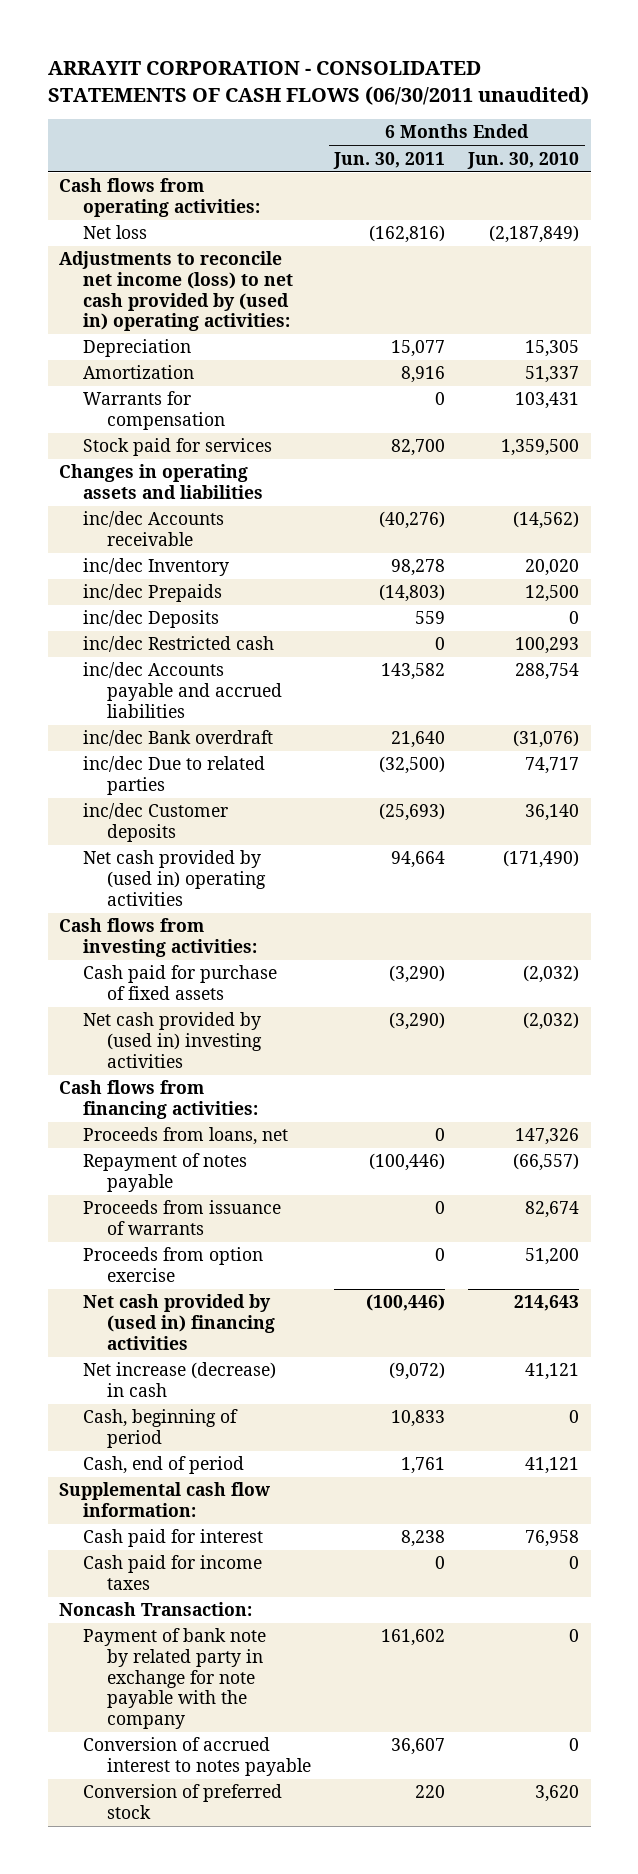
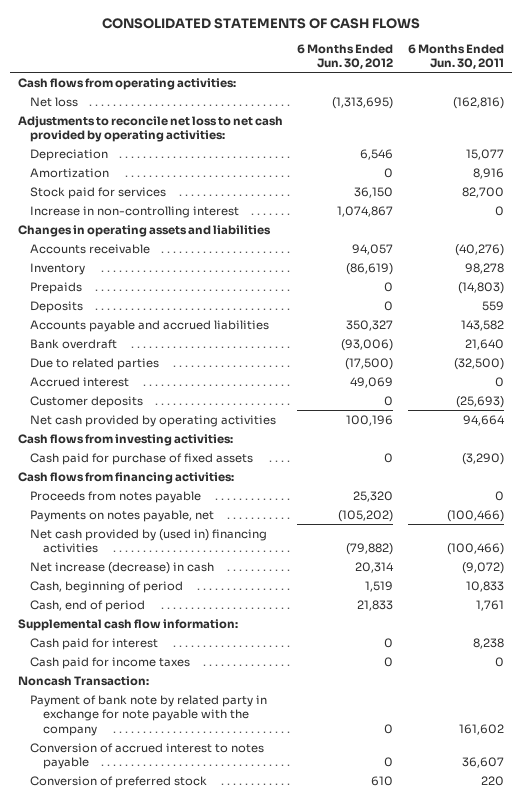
[47,60,589,105] ARRAYIT CORPORATION - CONSOLIDATED STATEMENTS OF CASH FLOWS (06/30/2011 unaudited) -> [101,17,420,29] CONSOLIDATED STATEMENTS OF CASH FLOWS
[467,151,580,169] Jun. 30, 2010 -> none
none -> [297,43,394,70] 6 Months Ended Jun. 30, 2012
[59,251,294,332] Adjustments to reconcile net income (loss) to net cash provided by (used in) operating activities: -> [17,115,283,143] Adjustments to reconcile net loss to net cash provided by operating activities:
[83,391,226,431] Warrants for compensation -> none
none -> [30,205,240,218] Increase in non-controlling interest
[83,636,275,653] inc/dec Restricted cash -> none
[83,511,225,547] inc/dec Accounts receivable -> [30,243,151,254] Accounts receivable
[83,558,230,577] inc/dec Inventory -> [30,262,86,275] Inventory
[83,584,223,603] inc/dec Prepaids -> [30,281,83,294] Prepaids
[83,610,220,629] inc/dec Deposits -> [30,300,84,313] Deposits
[83,662,283,718] inc/dec Accounts payable and accrued liabilities -> [30,319,270,332] Accounts payable and accrued liabilities
[83,730,274,747] inc/dec Bank overdraft -> [30,338,118,349] Bank overdraft
[83,756,266,796] inc/dec Due to related parties -> [30,357,160,370] Due to related parties
none -> [30,376,130,387] Accrued interest
[83,803,229,843] inc/dec Customer deposits -> [30,395,144,408] Customer deposits
[83,850,267,906] Net cash provided by (used in) operating activities -> [30,414,277,427] Net cash provided by operating activities
[83,1012,263,1068] Net cash provided by (used in) investing activities -> none
[83,1127,289,1146] Proceeds from loans, net -> none
[83,1153,248,1193] Repayment of notes payable -> none
[83,1200,282,1236] Proceeds from issuance of warrants -> none
[83,1247,264,1283] Proceeds from option exercise -> none
none -> [30,490,202,503] Proceeds from notes payable
none -> [30,509,215,522] Payments on notes payable, net
[366,1294,446,1312] (100,446) -> [447,543,505,556] (100,466)

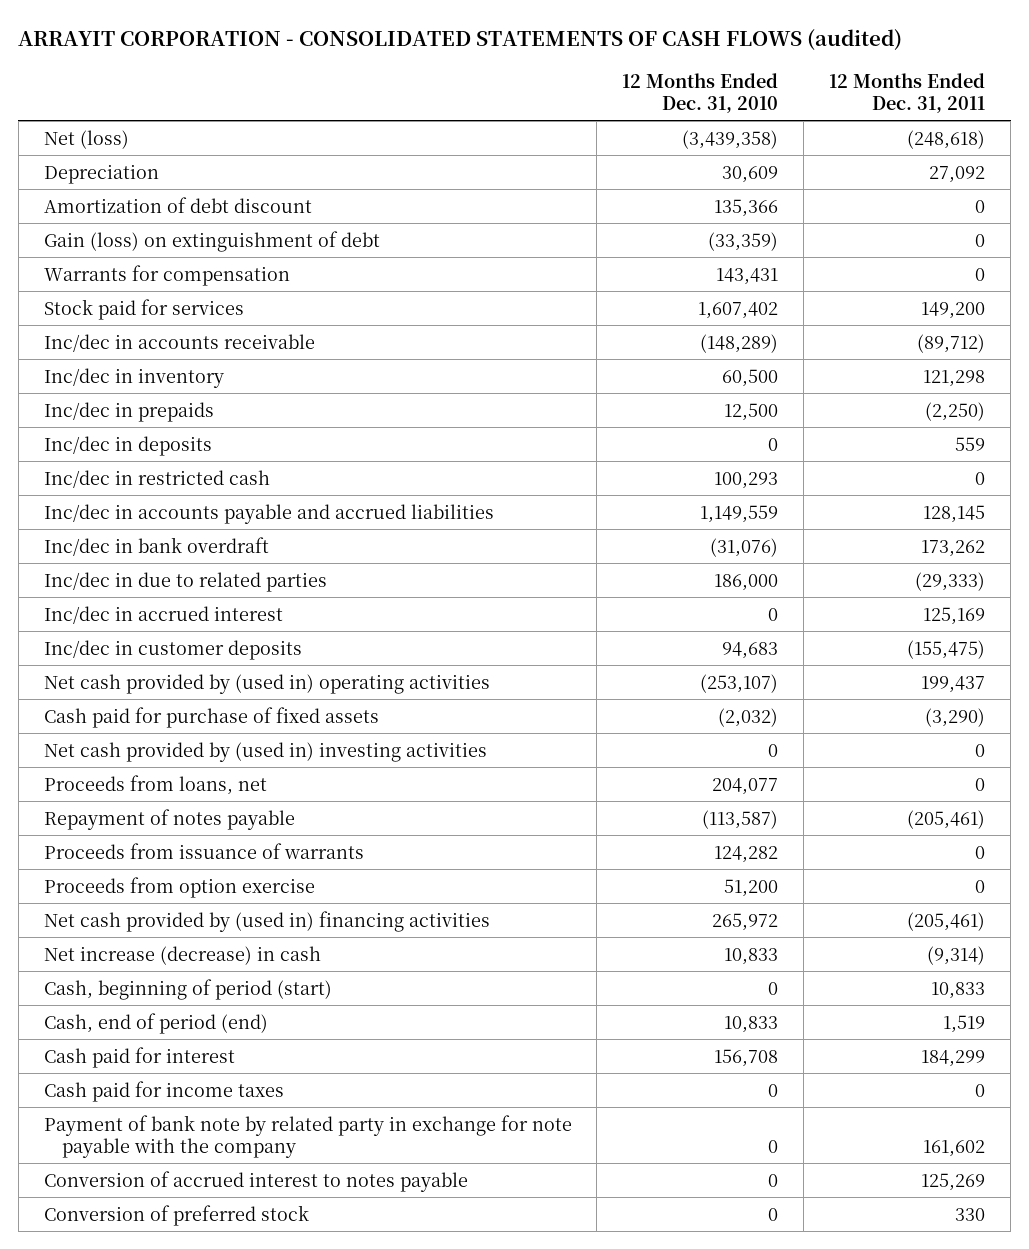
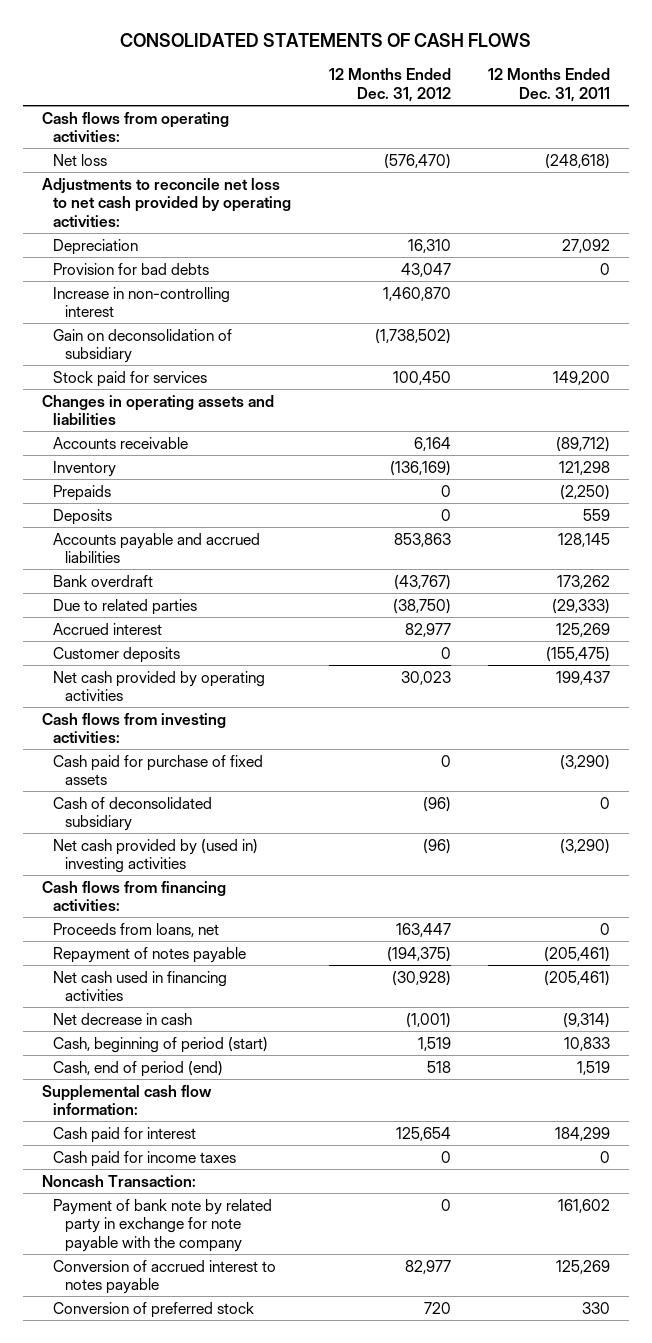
[18,29,903,52] ARRAYIT CORPORATION - CONSOLIDATED STATEMENTS OF CASH FLOWS (audited) -> [119,33,531,48] CONSOLIDATED STATEMENTS OF CASH FLOWS
[622,72,779,113] 12 Months Ended Dec. 31, 2010 -> none
none -> [328,68,451,103] 12 Months Ended Dec. 31, 2012
none -> [41,111,229,143] Cash flows from operating activities:
[43,129,129,149] Net (loss) -> [53,153,108,166] Net loss
none -> [41,177,292,227] Adjustments to reconcile net loss to net cash provided by operating activities:
[43,196,312,213] Amortization of debt discount -> none
[43,230,380,252] Gain (loss) on extinguishment of debt -> none
[43,264,290,286] Warrants for compensation -> none
none -> [53,262,210,275] Provision for bad debts
none -> [53,286,231,318] Increase in non-controlling interest
none -> [53,328,233,364] Gain on deconsolidation of subsidiary
[43,469,270,488] Inc/dec in restricted cash -> none
none -> [41,394,274,426] Changes in operating assets and liabilities
[43,333,315,352] Inc/dec in accounts receivable -> [53,436,189,449] Accounts receivable
[43,367,224,388] Inc/dec in inventory -> [53,460,117,477] Inventory
[43,401,214,422] Inc/dec in prepaids -> [53,484,112,501] Prepaids
[43,435,212,456] Inc/dec in deposits -> [53,508,113,525] Deposits
[43,503,494,524] Inc/dec in accounts payable and accrued liabilities -> [53,532,261,564] Accounts payable and accrued liabilities
[43,536,269,556] Inc/dec in bank overdraft -> [53,574,154,587] Bank overdraft
[43,571,327,592] Inc/dec in due to related parties -> [53,598,198,615] Due to related parties
[43,605,283,624] Inc/dec in accrued interest -> [53,622,163,635] Accrued interest
[923,606,986,625] 125,169 -> [556,622,611,637] 125,269
[43,639,302,660] Inc/dec in customer deposits -> [53,646,181,663] Customer deposits
[43,673,490,694] Net cash provided by (used in) operating activities -> [53,670,266,702] Net cash provided by operating activities
none -> [41,712,226,744] Cash flows from investing activities:
none -> [53,796,213,832] Cash of deconsolidated subsidiary
[975,743,986,757] 0 -> [560,838,611,854] (3,290)
none -> [41,880,226,912] Cash flows from financing activities:
[43,842,364,859] Proceeds from issuance of warrants -> none
[43,876,315,898] Proceeds from option exercise -> none
[43,910,490,932] Net cash provided by (used in) financing activities -> [53,970,228,1002] Net cash used in financing activities
[43,945,321,965] Net increase (decrease) in cash -> [53,1012,193,1025] Net decrease in cash
none -> [41,1084,212,1116] Supplemental cash flow information:
none -> [41,1174,196,1187] Noncash Transaction:

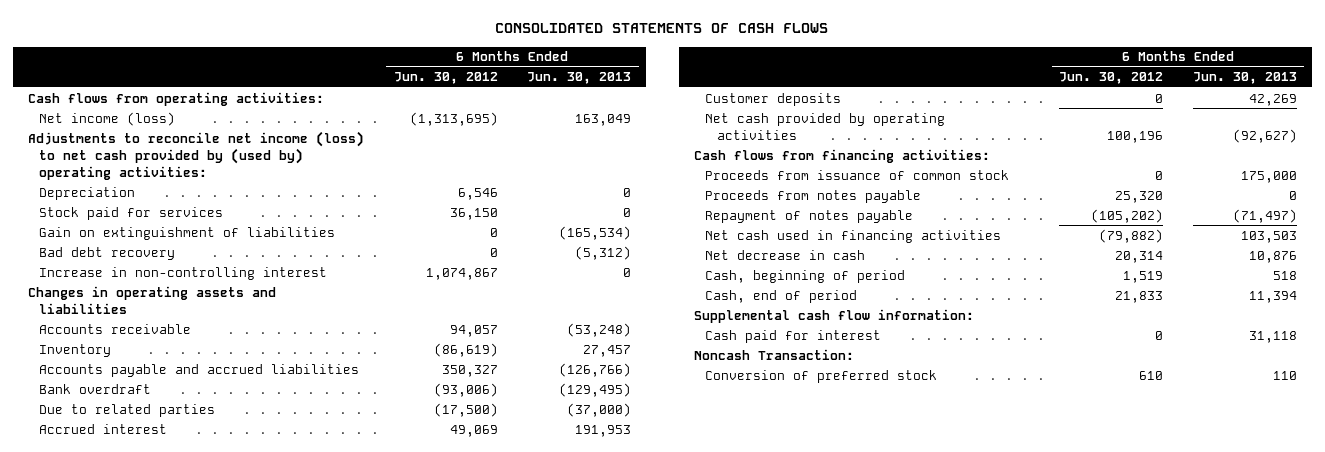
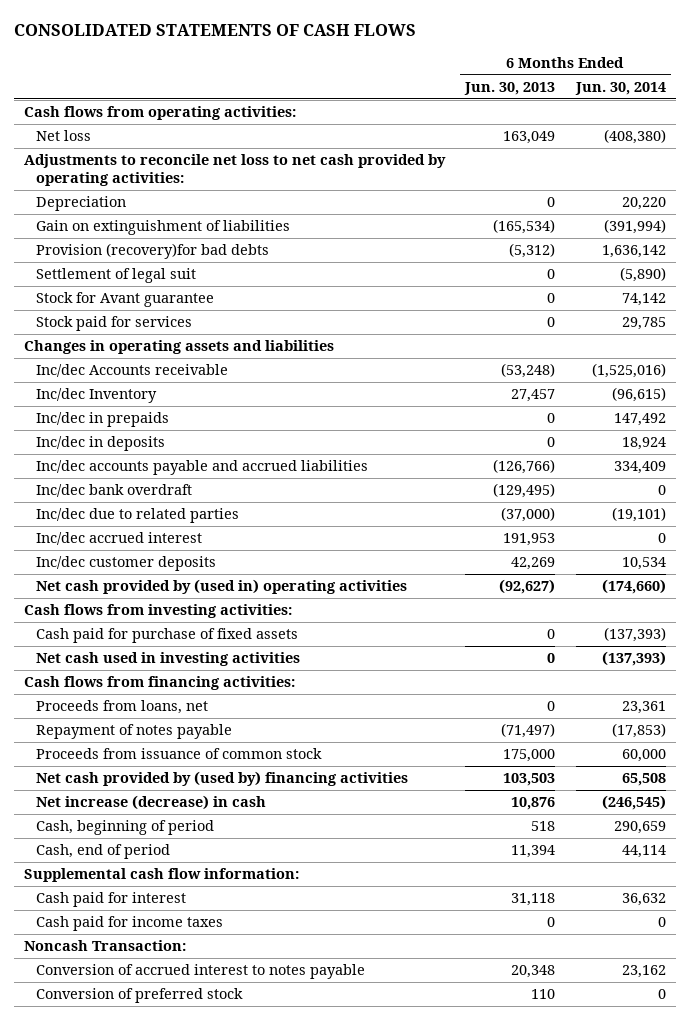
[393,72,498,85] Jun. 30, 2012 -> none
none -> [574,81,666,95] Jun. 30, 2014
[39,111,176,126] Net income (loss) -> [36,130,92,142] Net loss
[27,130,364,180] Adjustments to reconcile net income (loss) to net cash provided by (used by) operating activities: -> [24,154,447,186] Adjustments to reconcile net loss to net cash provided by operating activities:
[39,266,328,280] Increase in non-controlling interest -> none
[39,246,176,260] Bad debt recovery -> [36,243,270,260] Provision (recovery)for bad debts
none -> [36,268,197,284] Settlement of legal suit
none -> [36,292,215,308] Stock for Avant guarantee
[39,206,224,220] Stock paid for services -> [36,316,193,332] Stock paid for services
[39,323,192,334] Accounts receivable -> [36,364,229,378] Inc/dec Accounts receivable
[39,343,112,357] Inventory -> [36,388,158,404] Inc/dec Inventory
none -> [36,412,170,428] Inc/dec in prepaids
none -> [36,436,166,452] Inc/dec in deposits
[39,363,360,377] Accounts payable and accrued liabilities -> [36,460,369,476] Inc/dec accounts payable and accrued liabilities
[39,383,152,394] Bank overdraft -> [36,484,193,498] Inc/dec bank overdraft
[39,403,216,417] Due to related parties -> [36,508,240,524] Inc/dec due to related parties
[39,423,168,434] Accrued interest -> [36,532,203,546] Inc/dec accrued interest
[705,92,842,106] Customer deposits -> [36,556,217,572] Inc/dec customer deposits
[705,112,946,140] Net cash provided by operating activities -> [36,579,408,595] Net cash provided by (used in) operating activities
none -> [24,604,293,619] Cash flows from investing activities:
none -> [36,628,299,644] Cash paid for purchase of fixed assets
none -> [36,652,301,667] Net cash used in investing activities
[705,189,922,203] Proceeds from notes payable -> none
none -> [36,700,209,715] Proceeds from loans, net
[705,169,1010,180] Proceeds from issuance of common stock -> [36,748,323,760] Proceeds from issuance of common stock
[705,229,1002,243] Net cash used in financing activities -> [36,771,409,787] Net cash provided by (used by) financing activities
[705,249,866,260] Net decrease in cash -> [36,795,267,811] Net increase (decrease) in cash
none -> [36,916,224,932] Cash paid for income taxes
none -> [36,964,366,980] Conversion of accrued interest to notes payable

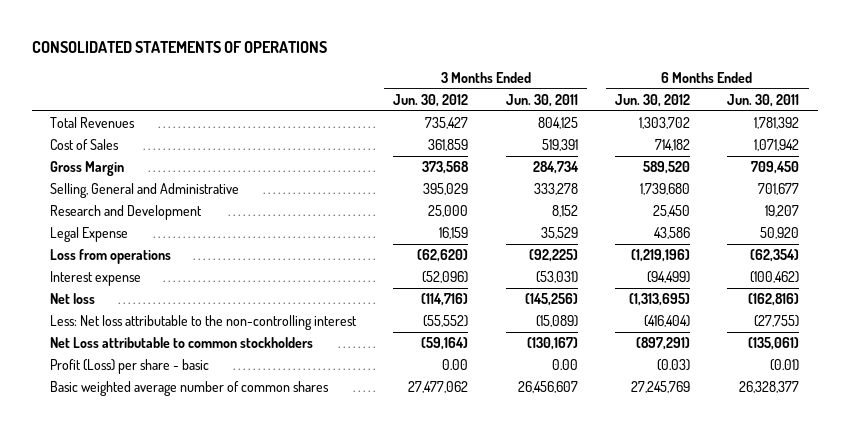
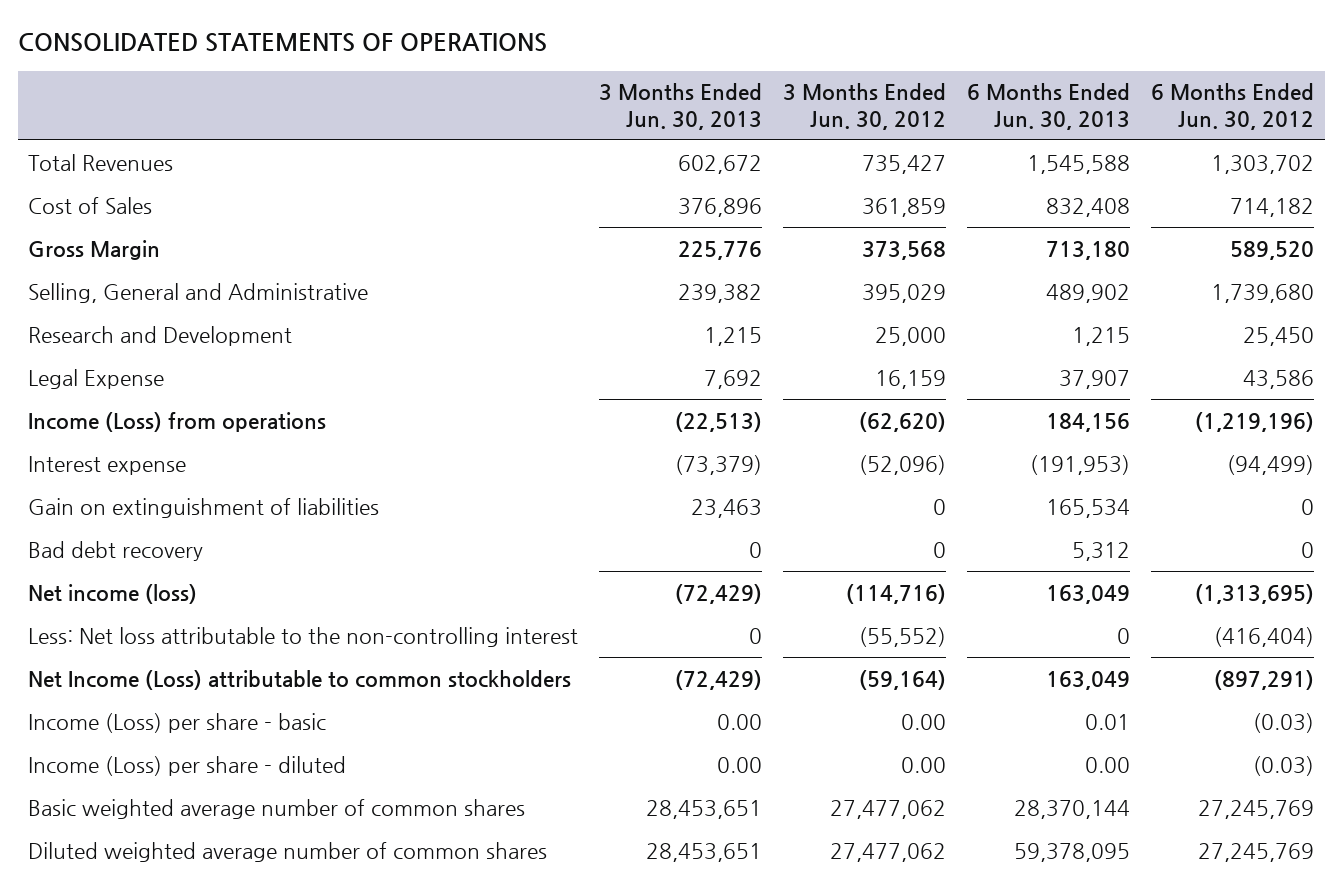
[505,93,578,107] Jun. 30, 2011 -> none
[727,93,800,107] Jun. 30, 2011 -> none
none -> [599,83,763,130] 3 Months Ended Jun. 30, 2013
none -> [967,83,1131,130] 6 Months Ended Jun. 30, 2013
[50,248,172,264] Loss from operations -> [28,411,327,432] Income (Loss) from operations
none -> [28,497,380,518] Gain on extinguishment of liabilities
none -> [28,540,204,561] Bad debt recovery
[50,292,96,304] Net loss -> [28,583,198,604] Net income (loss)
[50,336,314,348] Net Loss attributable to common stockholders -> [28,669,572,690] Net Income (Loss) attributable to common stockholders
[50,358,210,374] Profit (Loss) per share - basic -> [28,712,327,733] Income (Loss) per share - basic
none -> [28,755,347,776] Income (Loss) per share - diluted
none -> [28,841,548,862] Diluted weighted average number of common shares

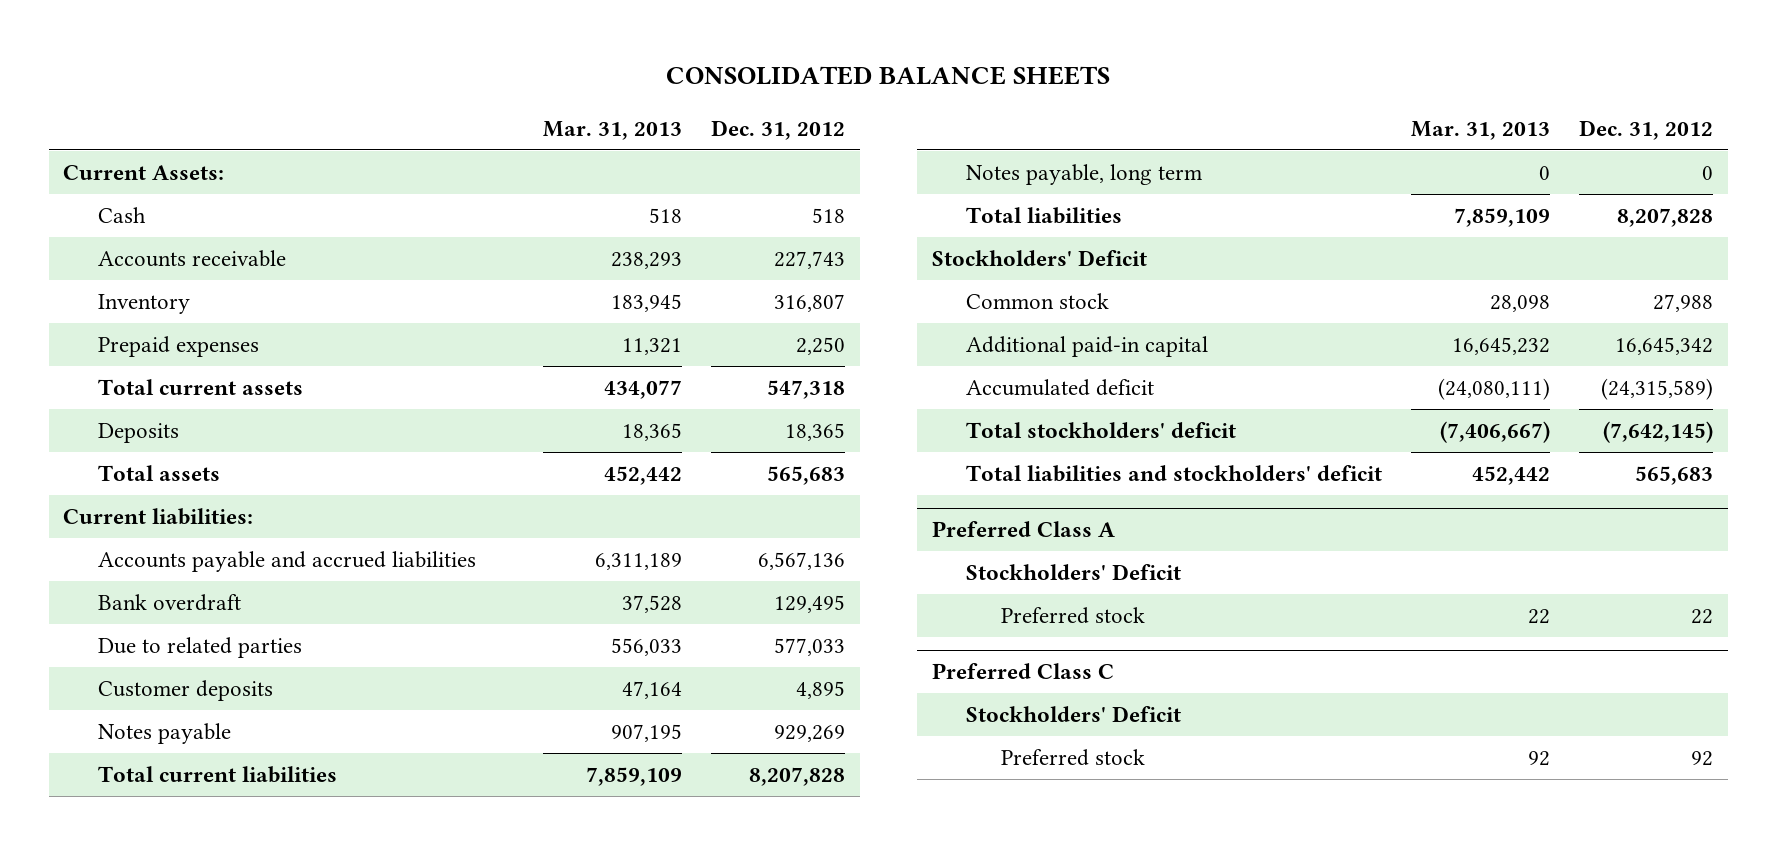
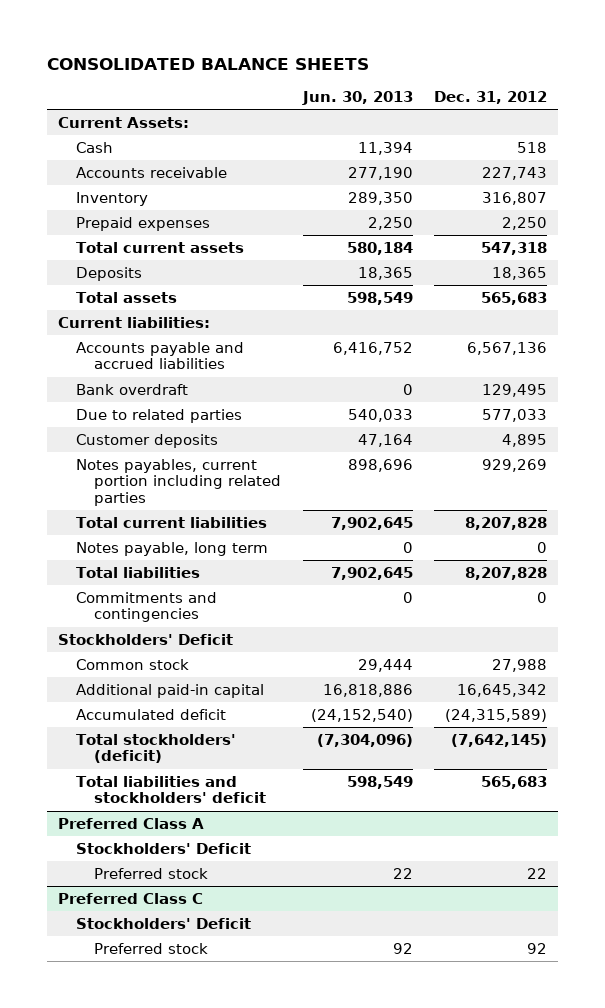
[543,121,683,141] Mar. 31, 2013 -> none
none -> [301,90,413,105] Jun. 30, 2013
[98,722,232,744] Notes payable -> [76,458,282,506] Notes payables, current portion including related parties
none -> [76,591,218,623] Commitments and contingencies
[966,421,1237,438] Total stockholders' deficit -> [76,733,237,764] Total stockholders' (deficit)

